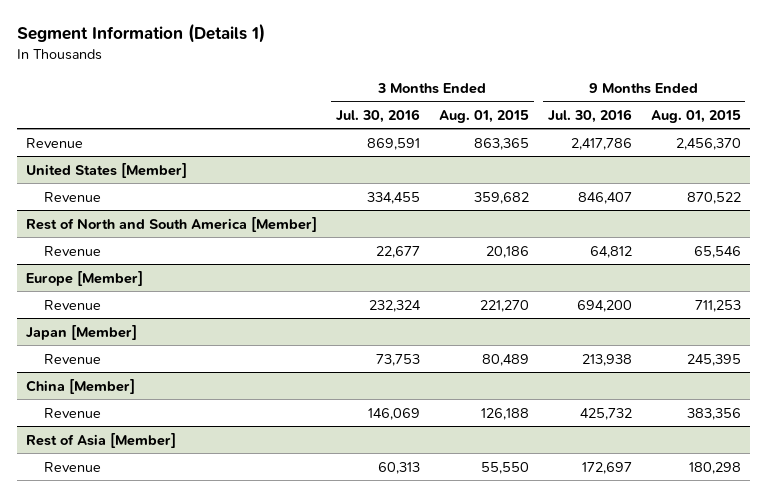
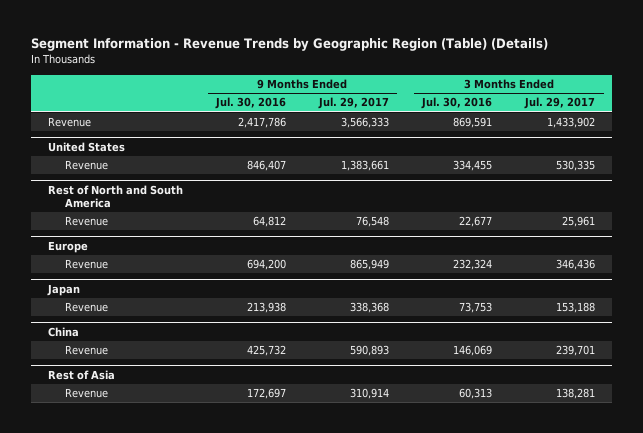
[16,23,265,44] Segment Information (Details 1) -> [31,38,549,52] Segment Information - Revenue Trends by Geographic Region (Table) (Details)
[438,109,529,123] Aug. 01, 2015 -> none
[650,109,741,123] Aug. 01, 2015 -> none
none -> [318,97,390,110] Jul. 29, 2017
none -> [524,97,596,110] Jul. 29, 2017
[26,162,188,178] United States [Member] -> [47,141,125,152] United States
[26,216,318,232] Rest of North and South America [Member] -> [47,184,183,209] Rest of North and South America
[26,270,144,286] Europe [Member] -> [47,240,88,253] Europe
[26,324,138,340] Japan [Member] -> [46,283,80,296] Japan
[26,378,136,394] China [Member] -> [47,326,79,337] China
[26,432,177,448] Rest of Asia [Member] -> [47,369,115,380] Rest of Asia

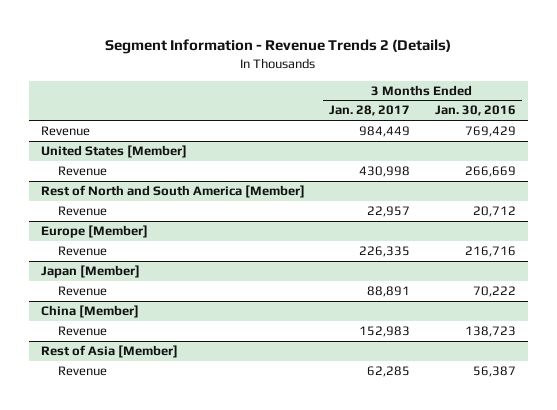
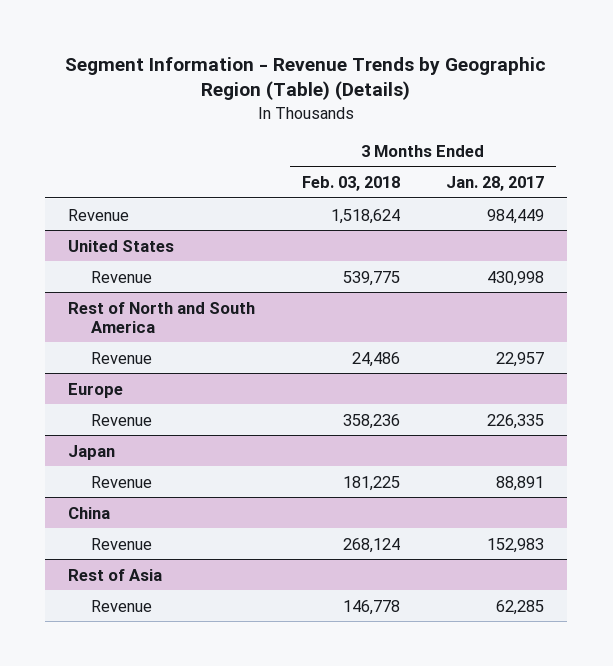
[105,38,452,54] Segment Information - Revenue Trends 2 (Details) -> [65,56,547,101] Segment Information - Revenue Trends by Geographic Region (Table) (Details)
[434,105,516,117] Jan. 30, 2016 -> none
none -> [301,175,400,191] Feb. 03, 2018
[41,145,188,159] United States [Member] -> [68,239,175,252] United States
[41,185,306,199] Rest of North and South America [Member] -> [68,301,256,333] Rest of North and South America
[41,225,149,239] Europe [Member] -> [68,382,124,398] Europe
[41,265,141,279] Japan [Member] -> [68,444,116,460] Japan
[41,305,140,319] China [Member] -> [68,506,111,519] China
[41,345,179,359] Rest of Asia [Member] -> [68,568,163,581] Rest of Asia

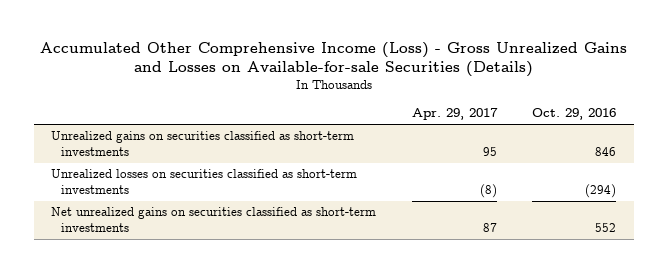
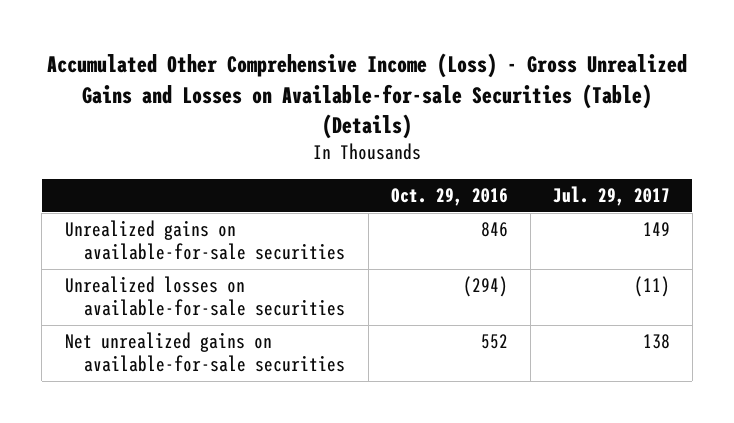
[39,42,627,78] Accumulated Other Comprehensive Income (Loss) - Gross Unrealized Gains and Losses on Available-for-sale Securities (Details) -> [47,53,688,140] Accumulated Other Comprehensive Income (Loss) - Gross Unrealized Gains and Losses on Available-for-sale Securities (Table) (Details)
[411,108,498,121] Apr. 29, 2017 -> none
none -> [552,186,670,207] Jul. 29, 2017
[51,131,355,157] Unrealized gains on securities classified as short-term investments -> [64,220,346,261] Unrealized gains on available-for-sale securities
[51,169,358,195] Unrealized losses on securities classified as short-term investments -> [64,276,346,317] Unrealized losses on available-for-sale securities
[51,207,377,233] Net unrealized gains on securities classified as short-term investments -> [64,332,346,373] Net unrealized gains on available-for-sale securities

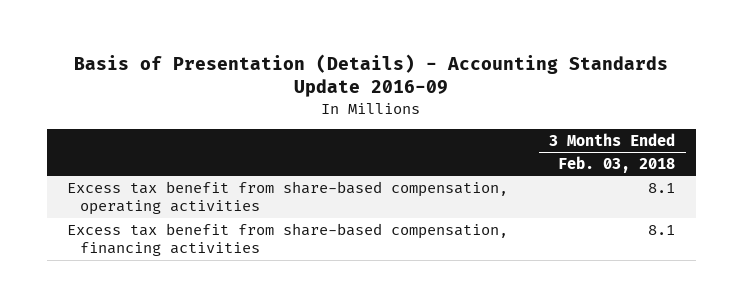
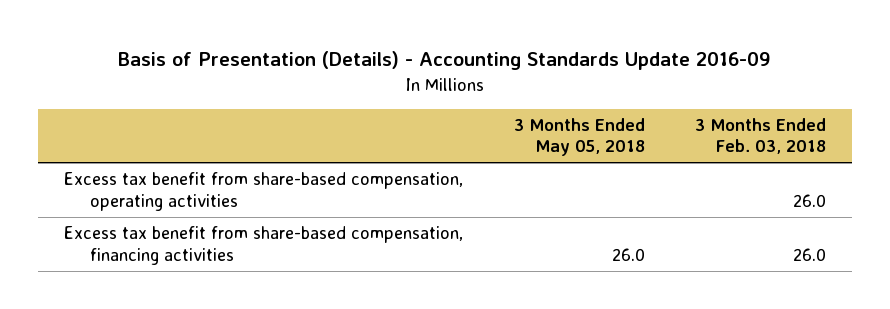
none -> [513,117,645,157] 3 Months Ended May 05, 2018
[648,182,676,193] 8.1 -> [793,193,827,207] 26.0
[648,224,676,235] 8.1 -> [793,247,827,261] 26.0

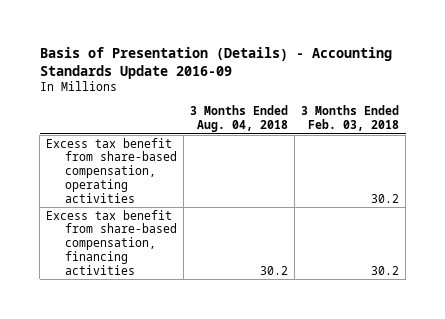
[513,117,645,157] 3 Months Ended May 05, 2018 -> none
none -> [189,105,288,133] 3 Months Ended Aug. 04, 2018
[793,193,827,207] 26.0 -> [371,193,400,203] 30.2
[793,247,827,261] 26.0 -> [371,265,400,275] 30.2

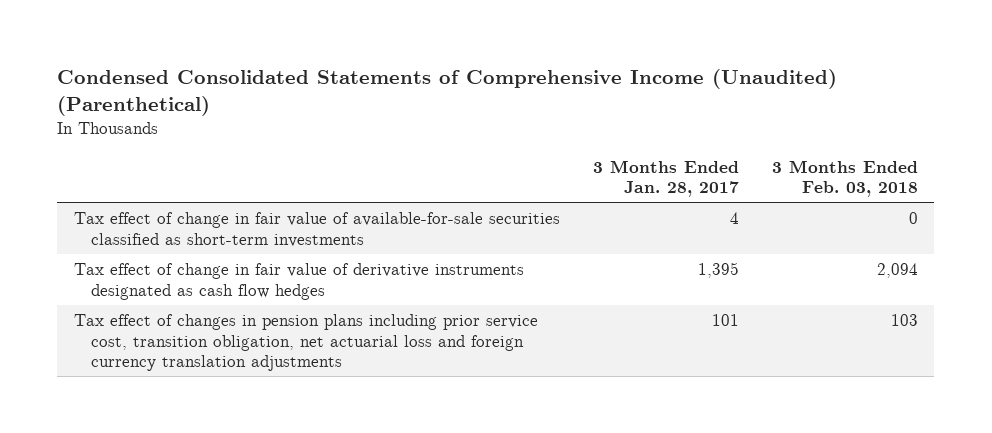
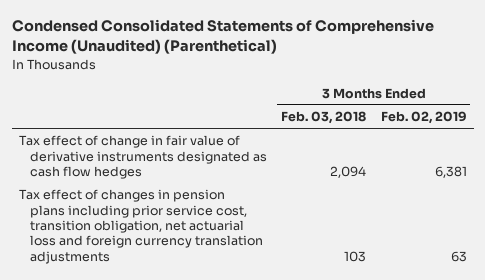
[592,159,739,197] 3 Months Ended Jan. 28, 2017 -> none
none -> [380,111,467,125] Feb. 02, 2019
[73,212,560,247] Tax effect of change in fair value of available-for-sale securities classified as short-term investments -> none

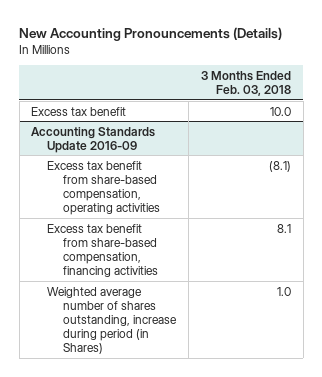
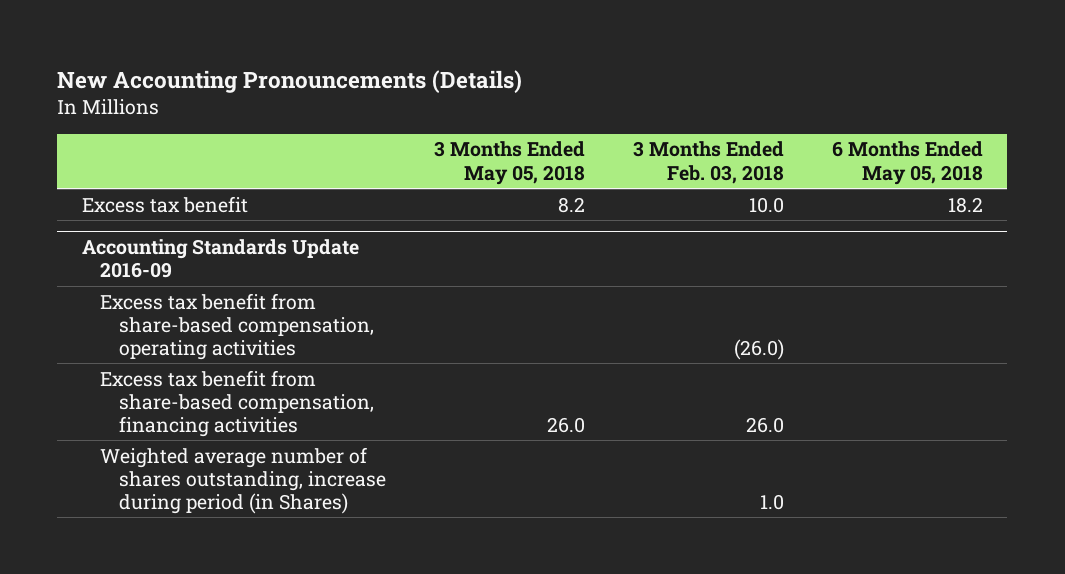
none -> [434,141,586,185] 3 Months Ended May 05, 2018
none -> [832,141,984,185] 6 Months Ended May 05, 2018
[268,160,291,172] (8.1) -> [734,339,785,361] (26.0)
[276,223,291,233] 8.1 -> [746,417,785,434] 26.0

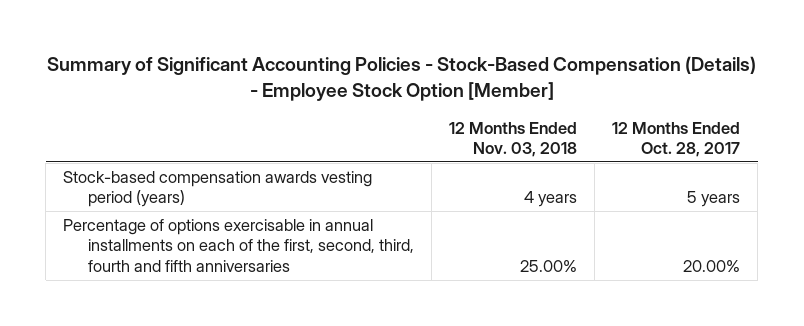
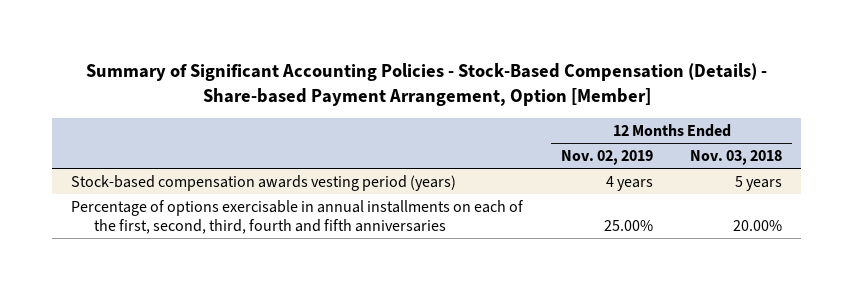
[46,56,756,102] Summary of Significant Accounting Policies - Stock-Based Compensation (Details) - Employee Stock Option [Member] -> [85,63,767,107] Summary of Significant Accounting Policies - Stock-Based Compensation (Details) - Share-based Payment Arrangement, Option [Member]
[612,121,741,157] 12 Months Ended Oct. 28, 2017 -> none
none -> [560,150,653,166] Nov. 02, 2019
[524,191,578,208] 4 years -> [735,175,783,191] 5 years
[520,259,578,272] 25.00% -> [733,220,783,232] 20.00%

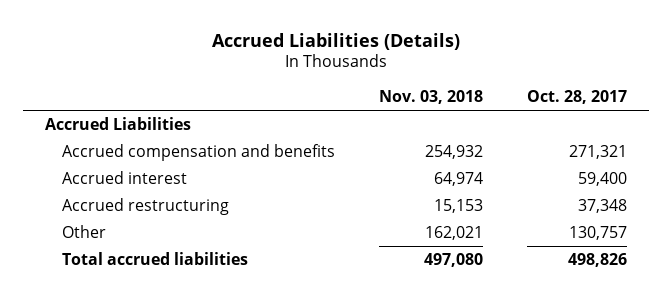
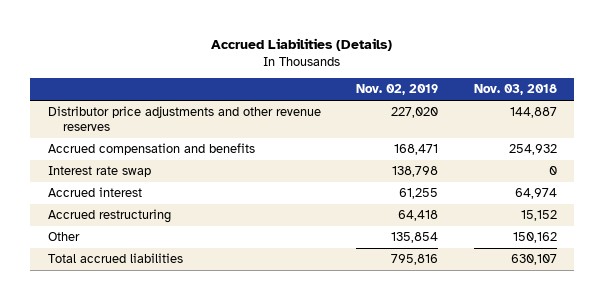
[527,89,628,104] Oct. 28, 2017 -> none
none -> [356,84,439,96] Nov. 02, 2019
[44,117,191,131] Accrued Liabilities -> none
none -> [47,106,321,132] Distributor price adjustments and other revenue reserves
none -> [47,166,151,178] Interest rate swap
[434,199,484,214] 15,153 -> [520,210,557,222] 15,152
[425,226,484,241] 162,021 -> [512,232,557,244] 150,162
[424,253,484,268] 497,080 -> [510,254,557,266] 630,107

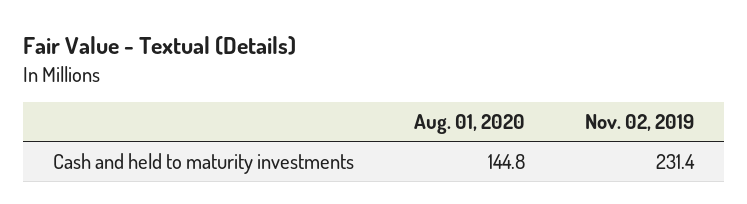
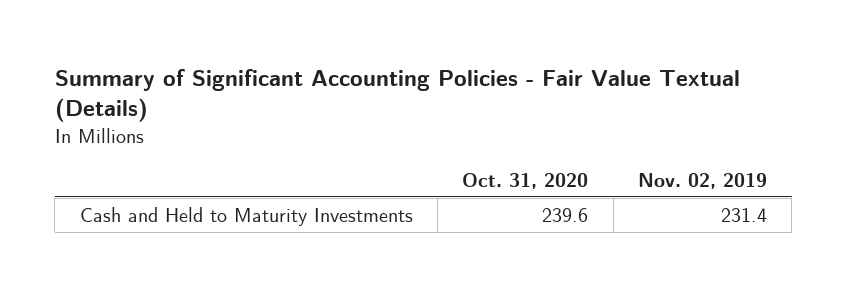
[22,36,296,56] Fair Value - Textual (Details) -> [54,68,740,123] Summary of Significant Accounting Policies - Fair Value Textual (Details)
[414,114,526,135] Aug. 01, 2020 -> none
none -> [462,172,589,189] Oct. 31, 2020
[52,153,354,175] Cash and held to maturity investments -> [79,206,413,226] Cash and Held to Maturity Investments

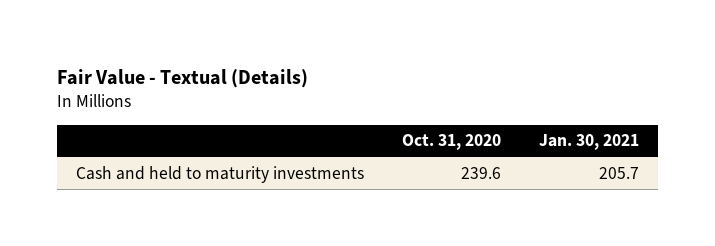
[54,68,740,123] Summary of Significant Accounting Policies - Fair Value Textual (Details) -> [56,68,308,88] Fair Value - Textual (Details)
[638,172,768,189] Nov. 02, 2019 -> none
none -> [539,134,640,151] Jan. 30, 2021
[79,206,413,226] Cash and Held to Maturity Investments -> [76,165,365,183] Cash and held to maturity investments

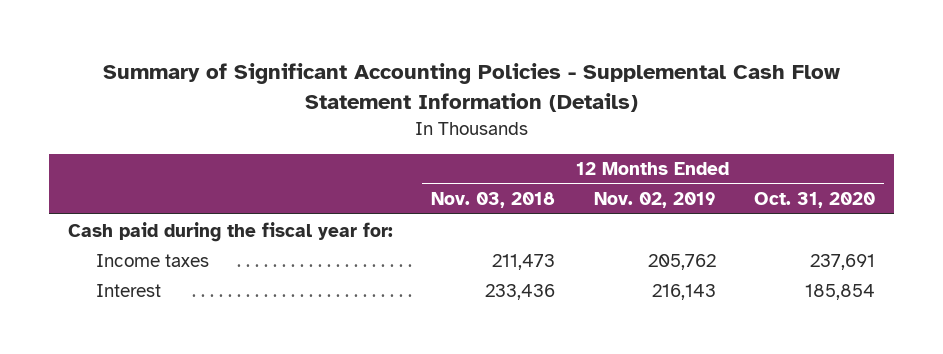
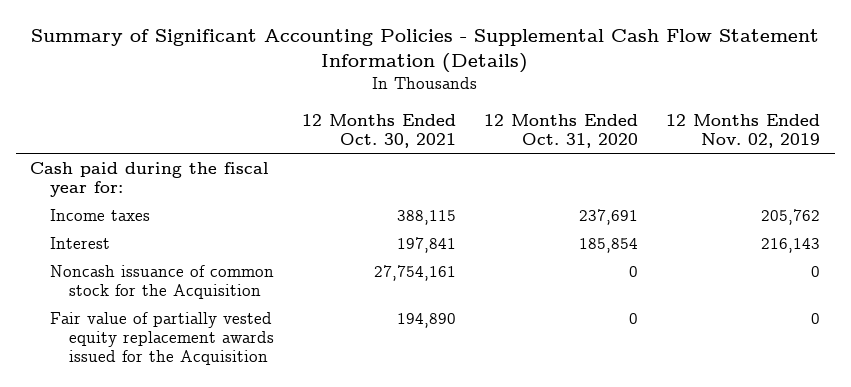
[431,192,556,209] Nov. 03, 2018 -> none
none -> [302,113,457,148] 12 Months Ended Oct. 30, 2021
none -> [49,264,274,300] Noncash issuance of common stock for the Acquisition
none -> [49,311,274,366] Fair value of partially vested equity replacement awards issued for the Acquisition

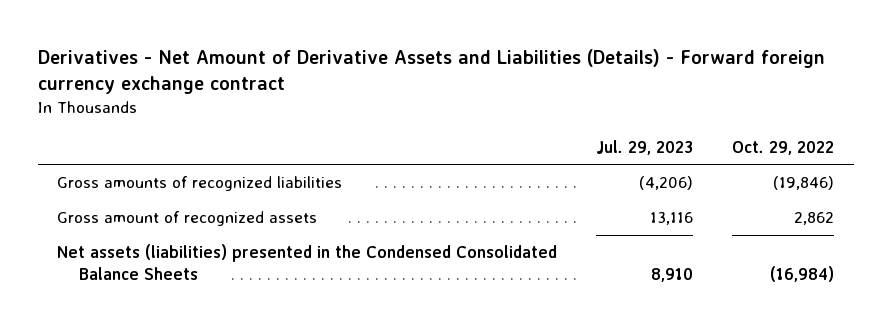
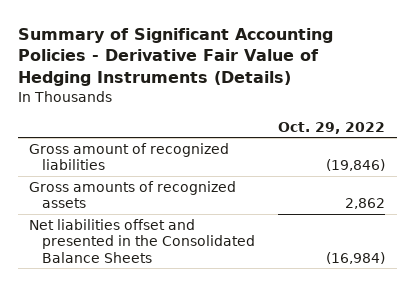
[37,48,825,95] Derivatives - Net Amount of Derivative Assets and Liabilities (Details) - Forward foreign currency exchange contract -> [17,27,333,87] Summary of Significant Accounting Policies - Derivative Fair Value of Hedging Instruments (Details)
[596,139,694,155] Jul. 29, 2023 -> none
[57,176,343,192] Gross amounts of recognized liabilities -> [29,142,230,171] Gross amount of recognized liabilities
[57,211,318,227] Gross amount of recognized assets -> [29,180,237,209] Gross amounts of recognized assets
[57,244,558,280] Net assets (liabilities) presented in the Condensed Consolidated Balance Sheets -> [29,218,256,263] Net liabilities offset and presented in the Consolidated Balance Sheets

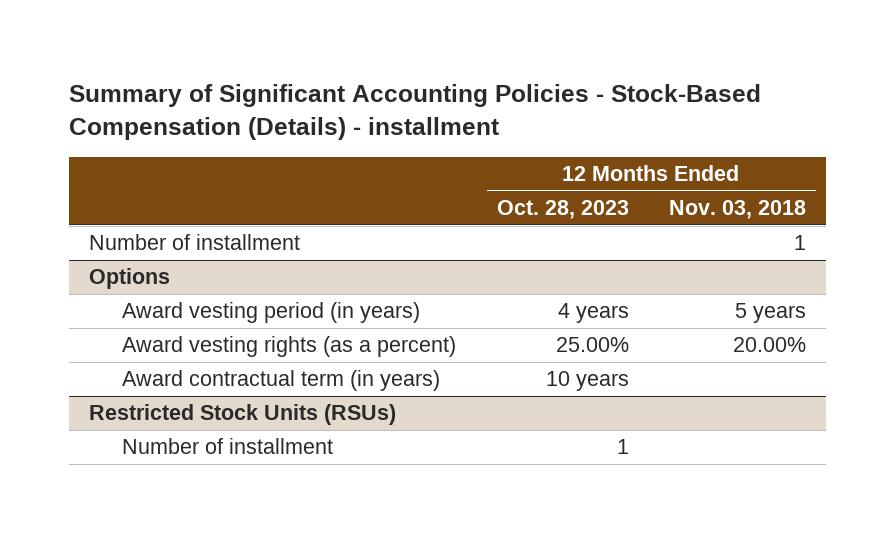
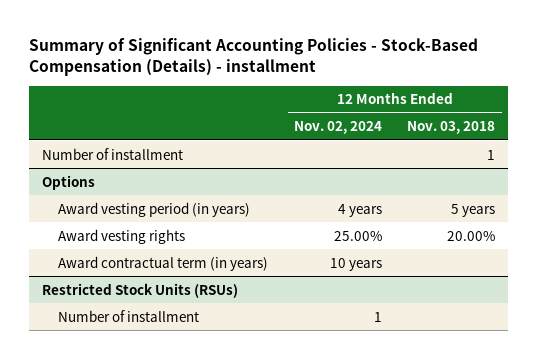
[496,200,629,220] Oct. 28, 2023 -> none
none -> [293,121,382,135] Nov. 02, 2024
[122,336,457,358] Award vesting rights (as a percent) -> [58,228,186,244] Award vesting rights

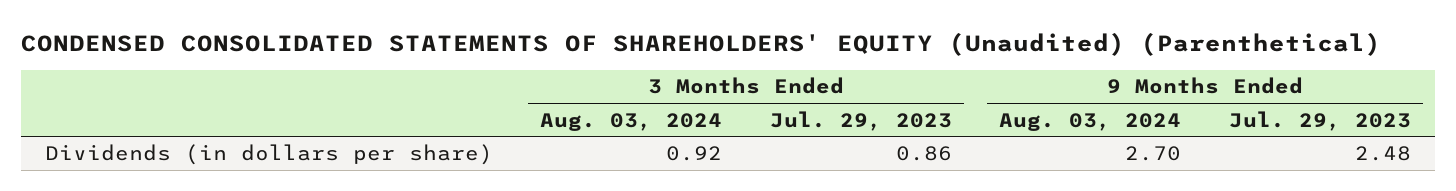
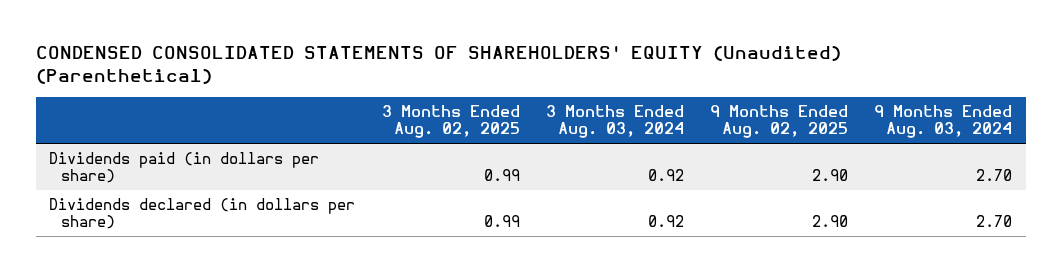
[769,110,952,131] Jul. 29, 2023 -> none
[1228,110,1411,131] Jul. 29, 2023 -> none
none -> [381,105,520,139] 3 Months Ended Aug. 02, 2025
none -> [710,105,849,139] 9 Months Ended Aug. 02, 2025
[44,144,493,166] Dividends (in dollars per share) -> [49,151,320,184] Dividends paid (in dollars per share)
none -> [49,197,356,230] Dividends declared (in dollars per share)

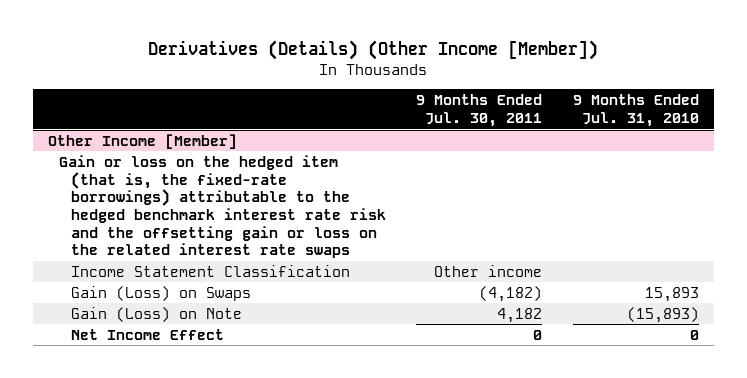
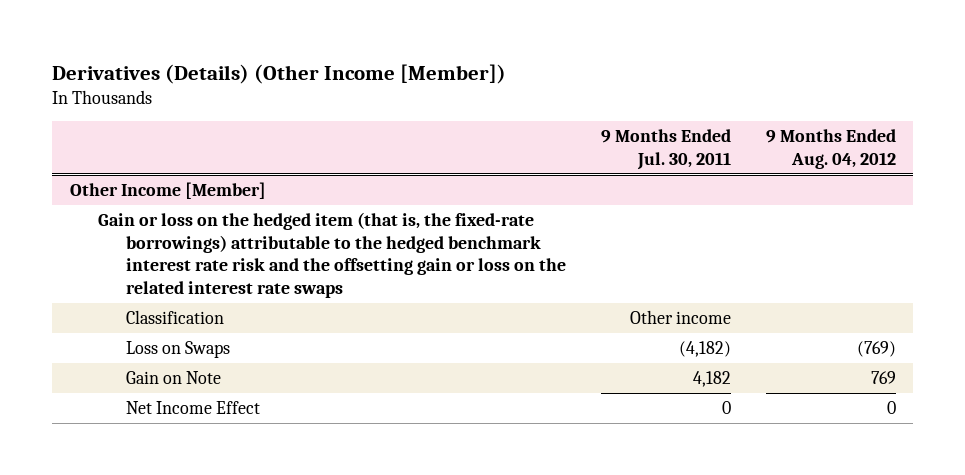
[572,94,699,127] 9 Months Ended Jul. 31, 2010 -> none
none -> [765,129,896,170] 9 Months Ended Aug. 04, 2012
[70,264,350,277] Income Statement Classification -> [125,310,224,325] Classification
[70,285,251,301] Gain (Loss) on Swaps -> [125,341,230,359] Loss on Swaps
[70,306,242,322] Gain (Loss) on Note -> [125,371,221,385] Gain on Note

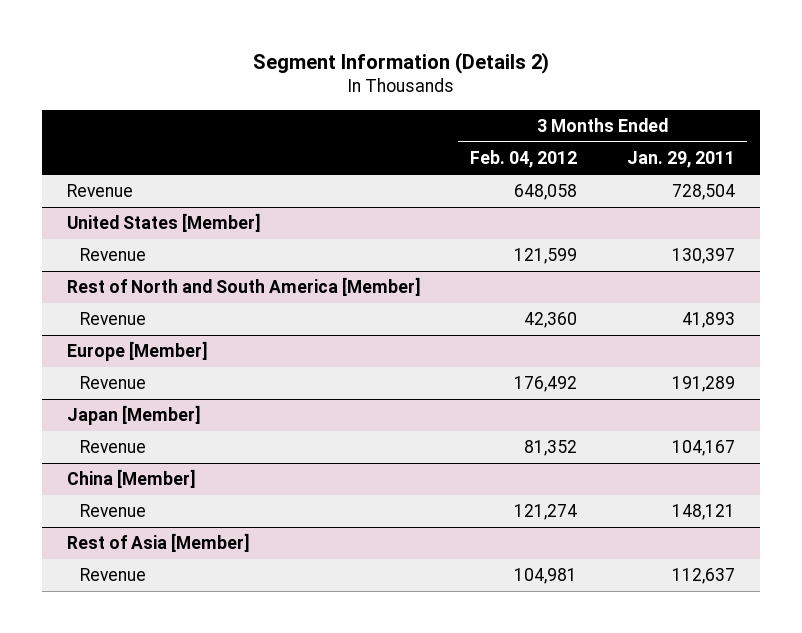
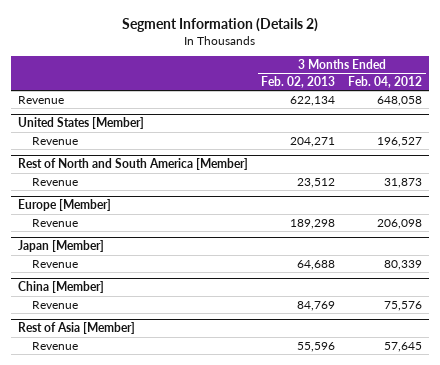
[627,151,736,169] Jan. 29, 2011 -> none
none -> [261,76,336,89] Feb. 02, 2013
[514,248,578,265] 121,599 -> [377,136,423,147] 196,527
[524,312,578,329] 42,360 -> [384,177,423,188] 31,873
[514,376,578,393] 176,492 -> [377,218,423,229] 206,098
[524,440,578,457] 81,352 -> [384,259,423,270] 80,339
[514,504,578,521] 121,274 -> [384,300,423,311] 75,576
[514,568,578,585] 104,981 -> [384,341,423,352] 57,645

